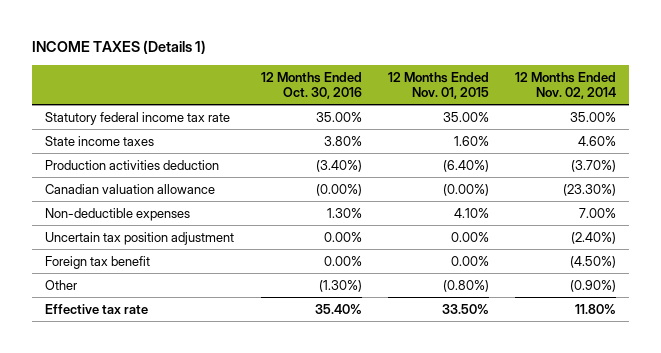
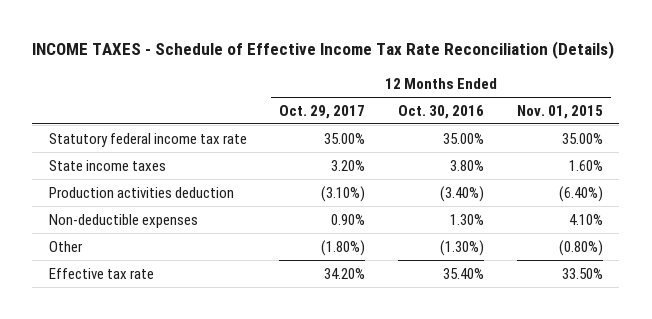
[32,39,207,54] INCOME TAXES (Details 1) -> [32,41,615,60] INCOME TAXES - Schedule of Effective Income Tax Rate Reconciliation (Details)
[515,71,617,99] 12 Months Ended Nov. 02, 2014 -> none
none -> [279,104,366,119] Oct. 29, 2017
[45,183,216,194] Canadian valuation allowance -> none
[45,231,235,245] Uncertain tax position adjustment -> none
[45,255,151,269] Foreign tax benefit -> none

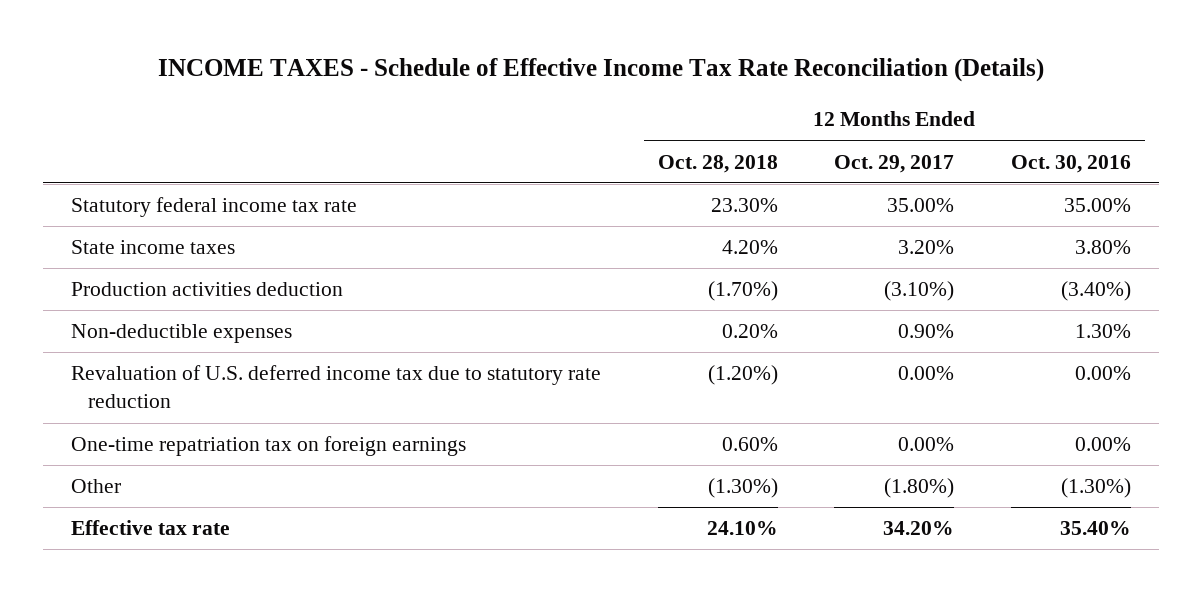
[516,104,603,119] Nov. 01, 2015 -> none
none -> [657,154,778,173] Oct. 28, 2018
none -> [71,365,602,409] Revaluation of U.S. deferred income tax due to statutory rate reduction
none -> [71,436,467,457] One-time repatriation tax on foreign earnings

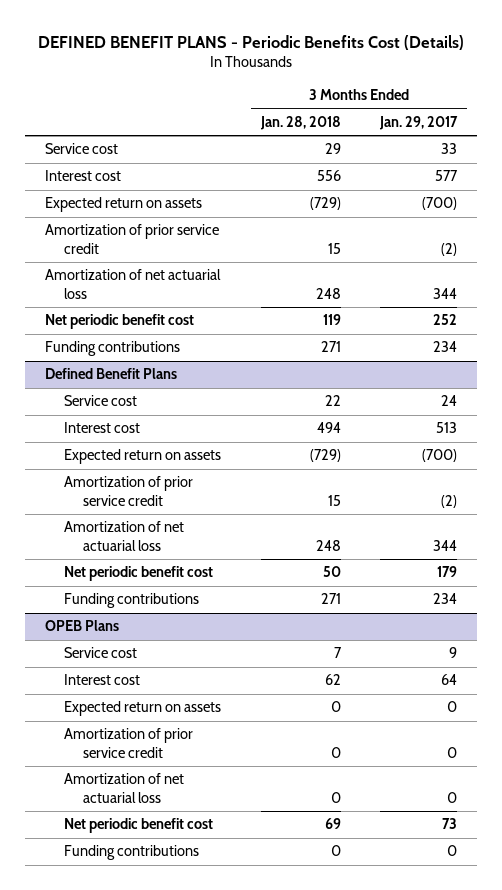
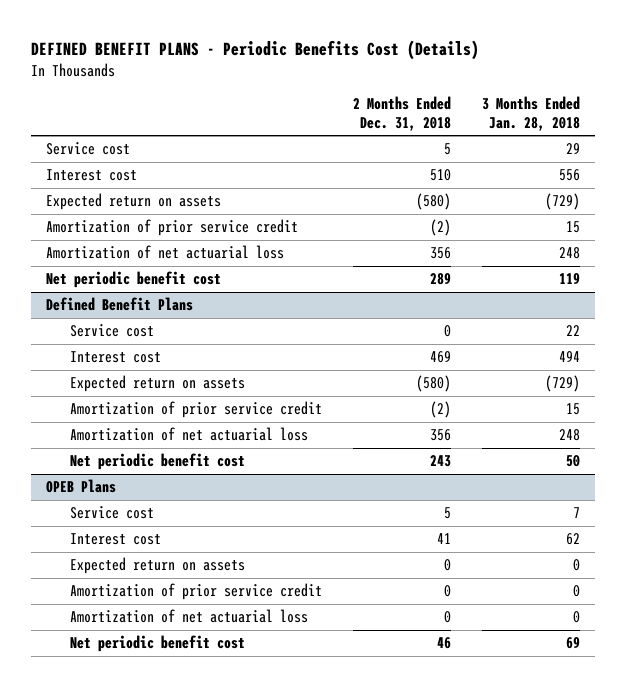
[379,115,459,130] Jan. 29, 2017 -> none
none -> [352,96,451,131] 2 Months Ended Dec. 31, 2018
[45,341,181,357] Funding contributions -> none
[63,593,199,609] Funding contributions -> none
[63,845,199,861] Funding contributions -> none

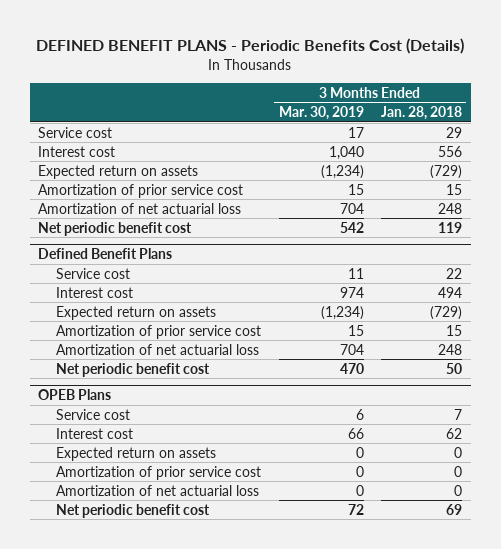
[352,96,451,131] 2 Months Ended Dec. 31, 2018 -> none
none -> [278,105,364,120] Mar. 30, 2019
[46,219,299,237] Amortization of prior service credit -> [38,183,244,198] Amortization of prior service cost
[69,401,322,419] Amortization of prior service credit -> [56,324,262,339] Amortization of prior service cost
[69,583,322,601] Amortization of prior service credit -> [56,465,262,480] Amortization of prior service cost

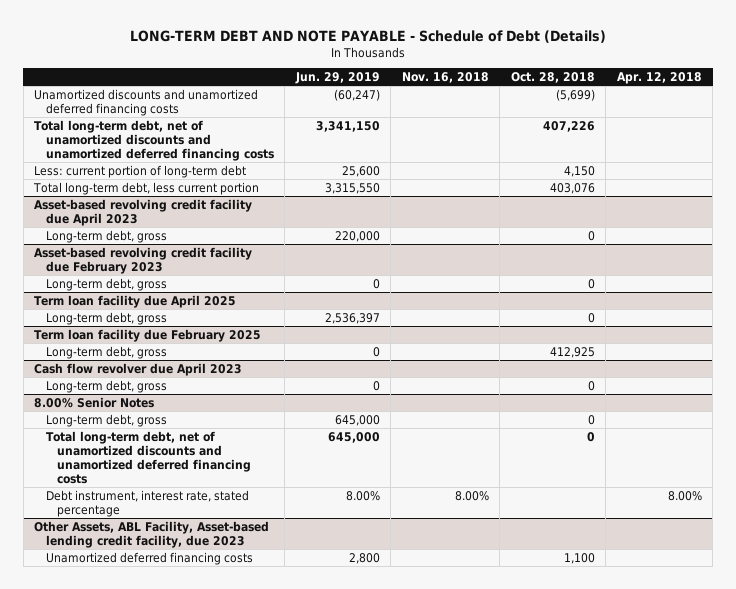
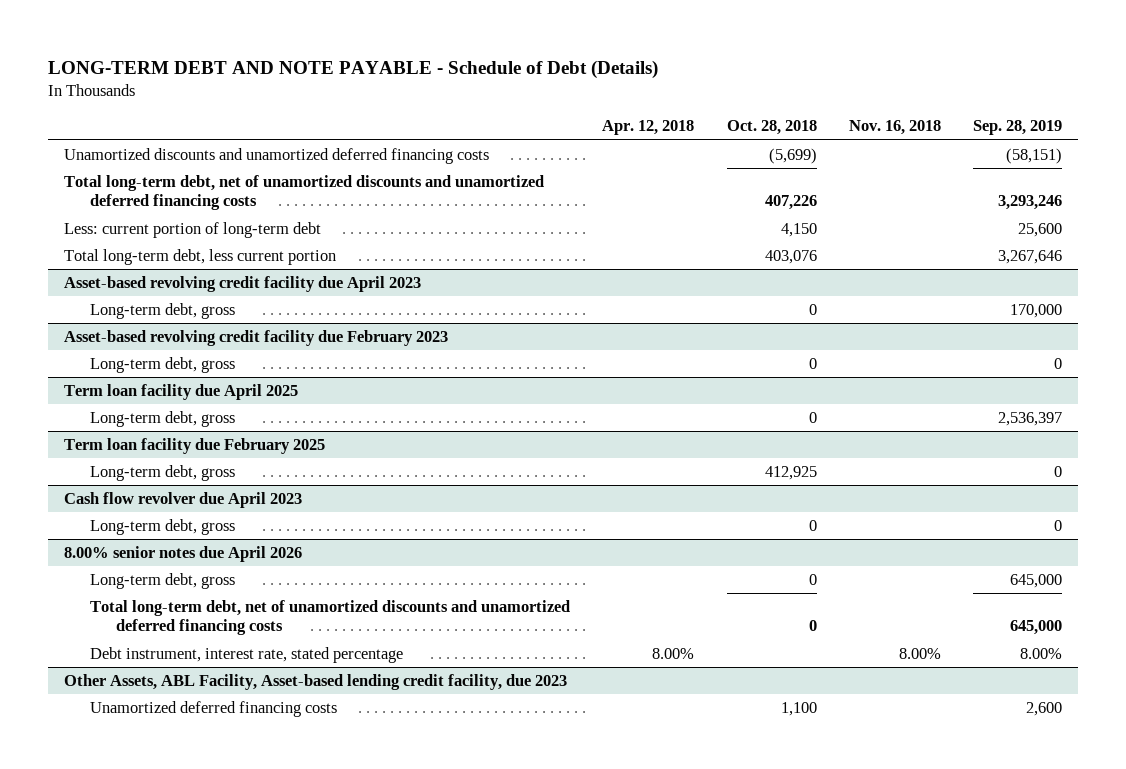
[294,72,380,85] Jun. 29, 2019 -> none
none -> [972,120,1062,136] Sep. 28, 2019
[34,396,155,408] 8.00% Senior Notes -> [64,545,303,562] 8.00% senior notes due April 2026

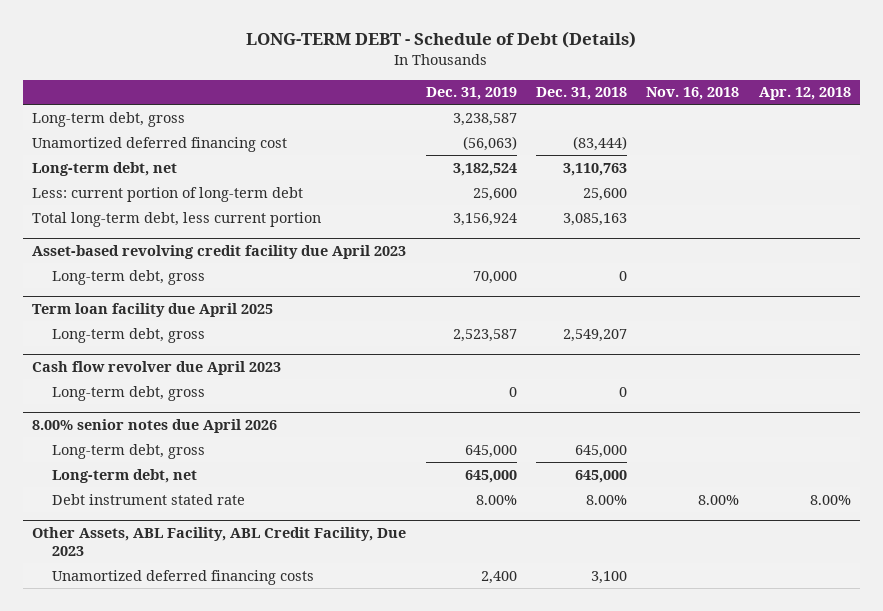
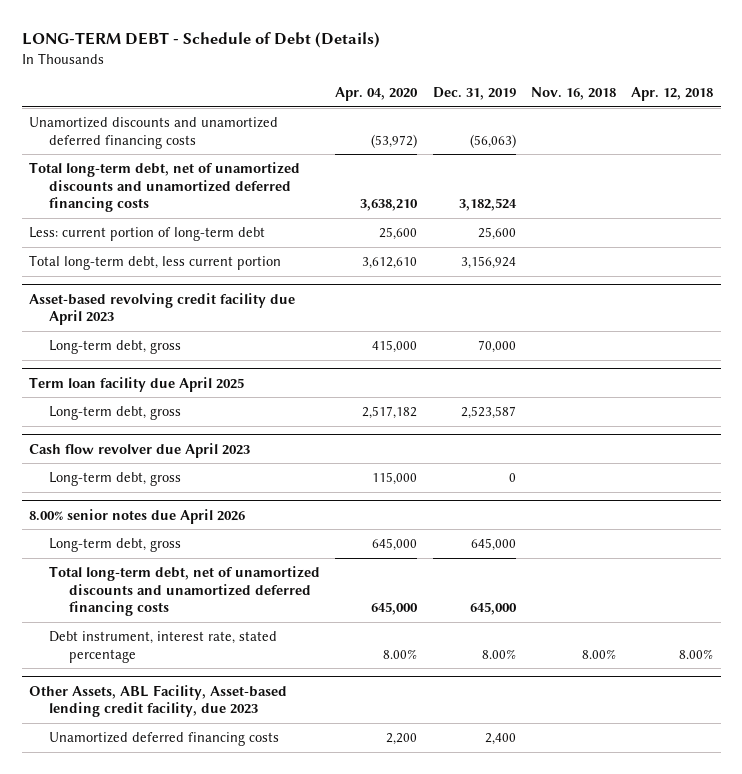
[535,87,627,101] Dec. 31, 2018 -> none
none -> [335,87,419,102] Apr. 04, 2020
[32,111,186,127] Long-term debt, gross -> none
[32,136,288,152] Unamortized deferred financing cost -> [29,117,279,149] Unamortized discounts and unamortized deferred financing costs
[32,161,178,176] Long-term debt, net -> [29,162,301,213] Total long-term debt, net of unamortized discounts and unamortized deferred financing costs
[52,468,198,483] Long-term debt, net -> [49,566,321,617] Total long-term debt, net of unamortized discounts and unamortized deferred financing costs
[52,493,246,505] Debt instrument stated rate -> [49,631,278,663] Debt instrument, interest rate, stated percentage
[32,527,407,556] Other Assets, ABL Facility, ABL Credit Facility, Due 2023 -> [29,684,288,718] Other Assets, ABL Facility, Asset-based lending credit facility, due 2023

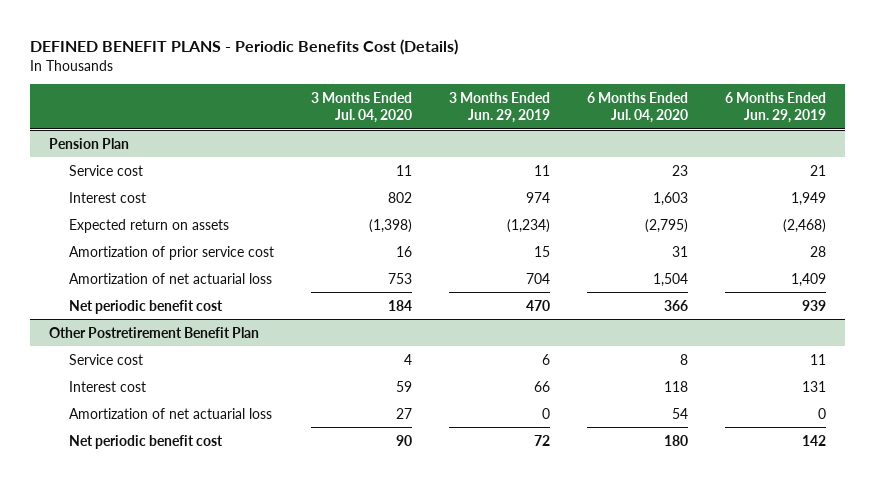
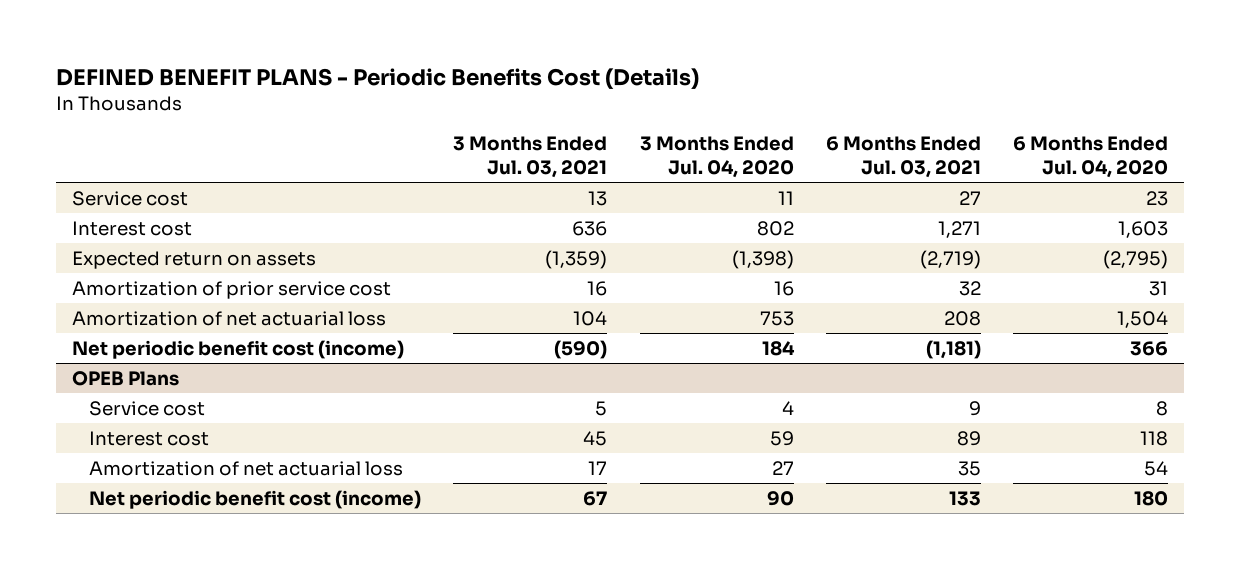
[449,91,551,123] 3 Months Ended Jun. 29, 2019 -> none
[725,91,827,123] 6 Months Ended Jun. 29, 2019 -> none
none -> [453,136,608,179] 3 Months Ended Jul. 03, 2021
none -> [825,136,981,179] 6 Months Ended Jul. 03, 2021
[48,137,129,149] Pension Plan -> none
[69,299,224,314] Net periodic benefit cost -> [72,339,405,359] Net periodic benefit cost (income)
[48,326,259,338] Other Postretirement Benefit Plan -> [72,370,180,386] OPEB Plans
[69,434,224,449] Net periodic benefit cost -> [89,489,422,509] Net periodic benefit cost (income)

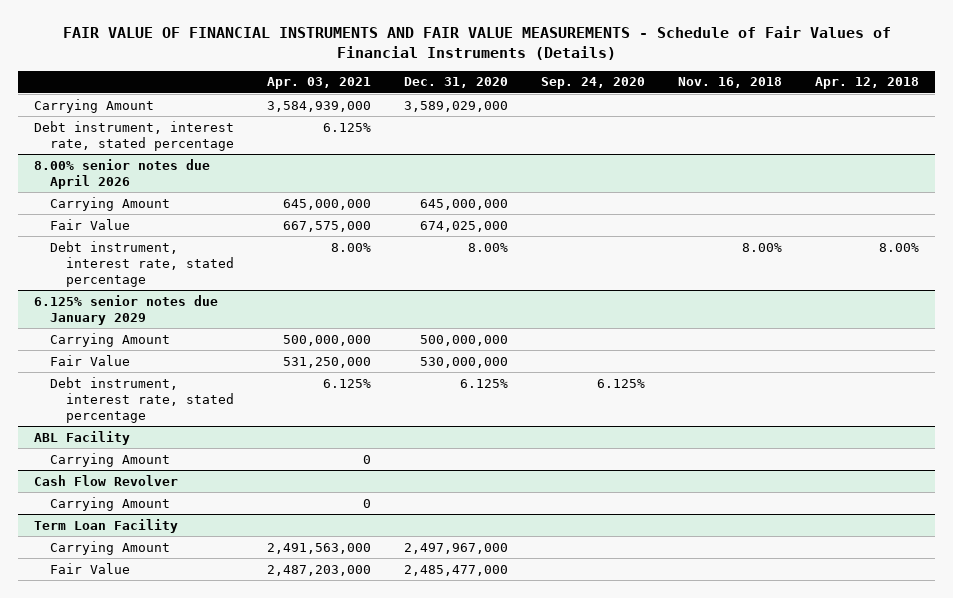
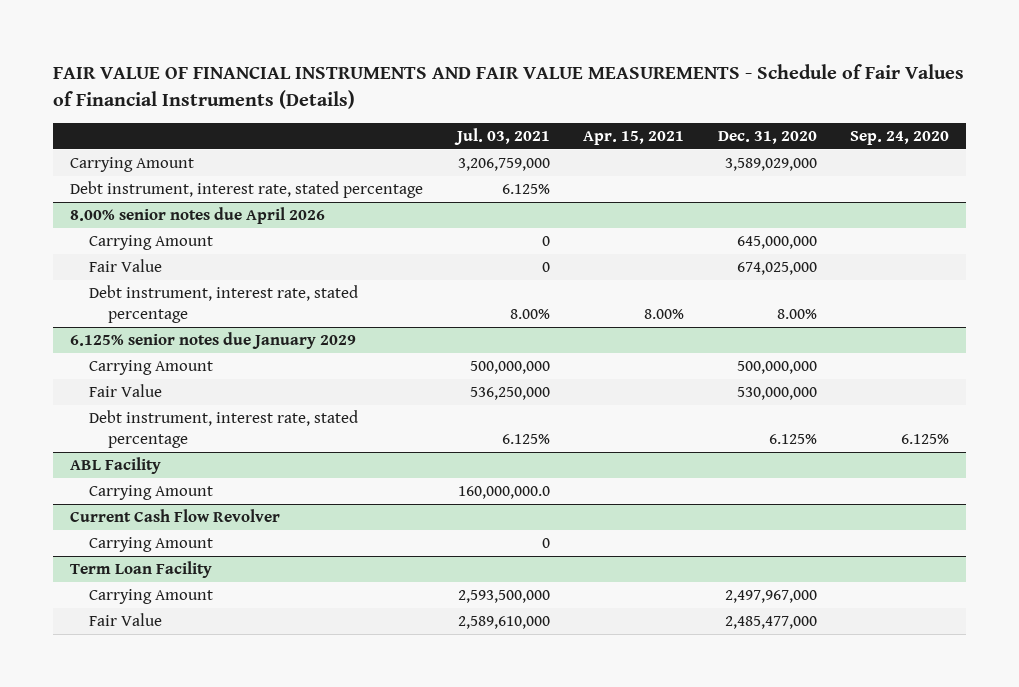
[267,77,372,90] Apr. 03, 2021 -> none
[677,77,782,89] Nov. 16, 2018 -> none
[814,77,919,90] Apr. 12, 2018 -> none
none -> [453,128,550,146] Jul. 03, 2021
none -> [583,131,685,146] Apr. 15, 2021
[34,474,179,486] Cash Flow Revolver -> [69,509,280,523] Current Cash Flow Revolver

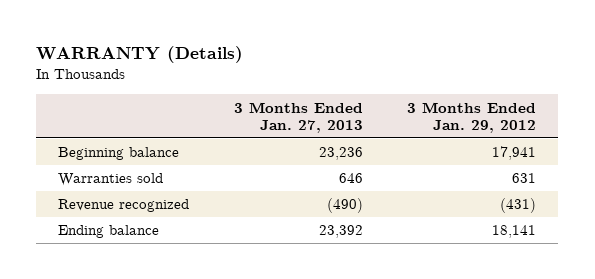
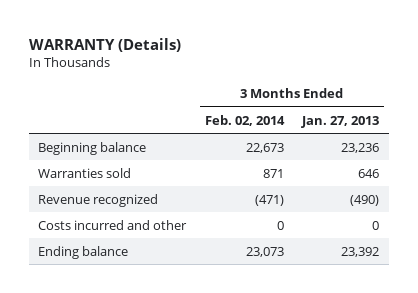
[407,101,537,133] 3 Months Ended Jan. 29, 2012 -> none
none -> [204,114,285,126] Feb. 02, 2014
none -> [38,219,188,230] Costs incurred and other

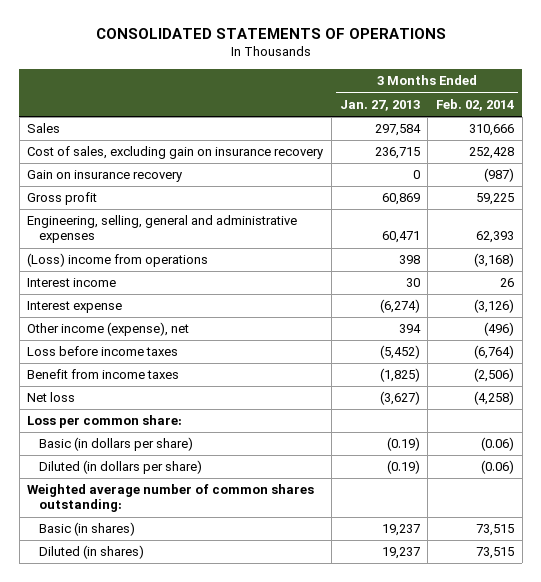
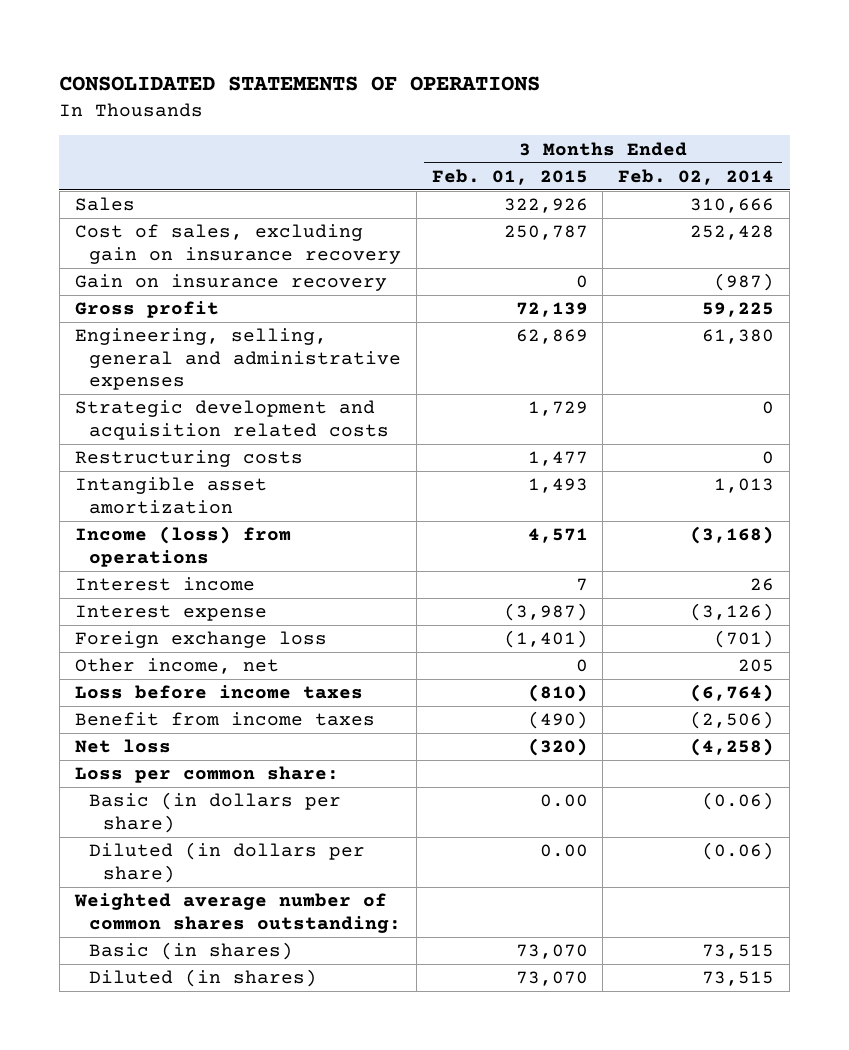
[339,99,420,111] Jan. 27, 2013 -> none
none -> [431,168,588,185] Feb. 01, 2015
[476,231,515,244] 62,393 -> [702,329,775,345] 61,380
none -> [74,400,389,440] Strategic development and acquisition related costs
none -> [74,450,303,468] Restructuring costs
none -> [74,477,267,514] Intangible asset amortization
[27,253,209,268] (Loss) income from operations -> [74,526,291,567] Income (loss) from operations
none -> [74,631,327,649] Foreign exchange loss
[27,322,190,337] Other income (expense), net -> [74,658,279,675] Other income, net
[484,322,515,337] (496) -> [738,659,775,673] 205

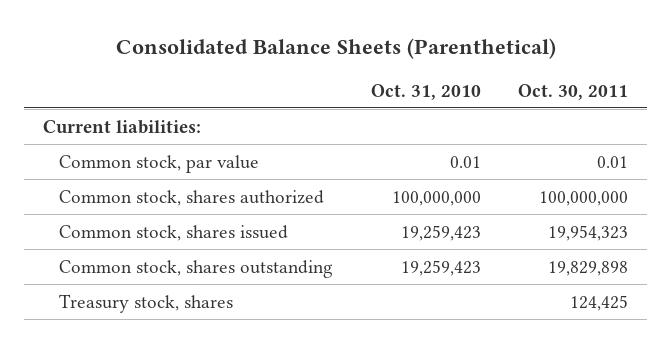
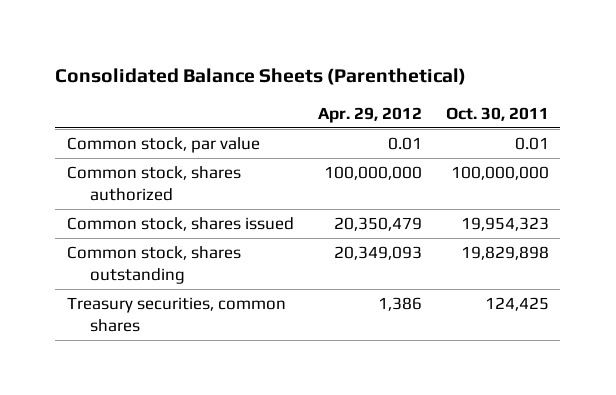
[370,83,481,100] Oct. 31, 2010 -> none
none -> [317,106,422,123] Apr. 29, 2012
[42,119,201,134] Current liabilities: -> none
[59,293,234,313] Treasury stock, shares -> [67,296,287,332] Treasury securities, common shares

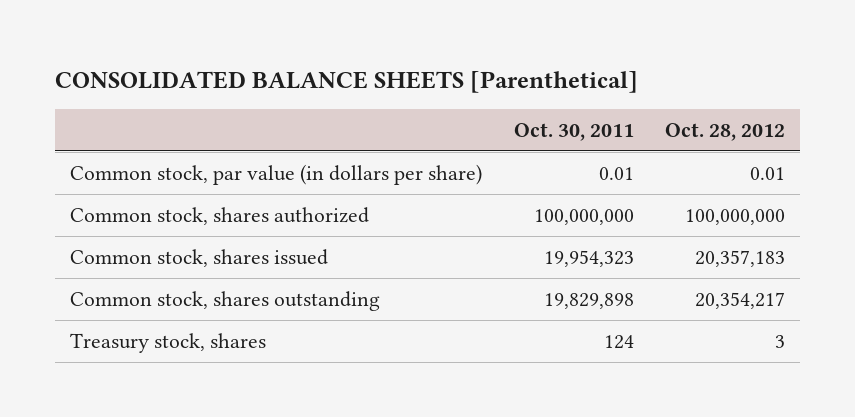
[55,67,467,85] Consolidated Balance Sheets (Parenthetical) -> [54,70,638,93] CONSOLIDATED BALANCE SHEETS [Parenthetical]
[317,106,422,123] Apr. 29, 2012 -> none
none -> [664,122,785,141] Oct. 28, 2012
[67,136,261,153] Common stock, par value -> [70,163,483,185] Common stock, par value (in dollars per share)
[67,296,287,332] Treasury securities, common shares -> [70,332,267,353] Treasury stock, shares
[484,296,549,311] 124,425 -> [603,334,634,349] 124

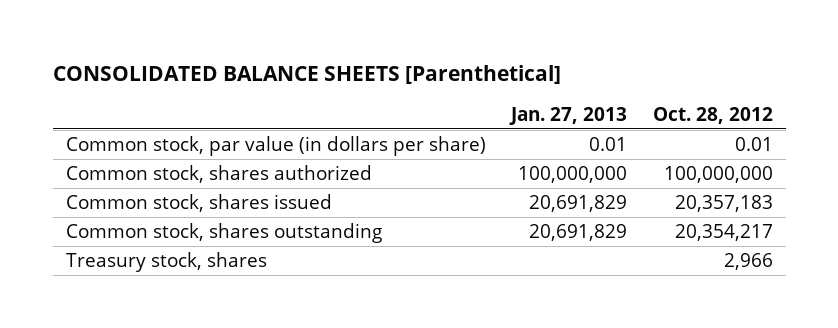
[513,122,634,141] Oct. 30, 2011 -> none
none -> [509,106,628,125] Jan. 27, 2013
[774,334,785,348] 3 -> [723,253,773,271] 2,966

